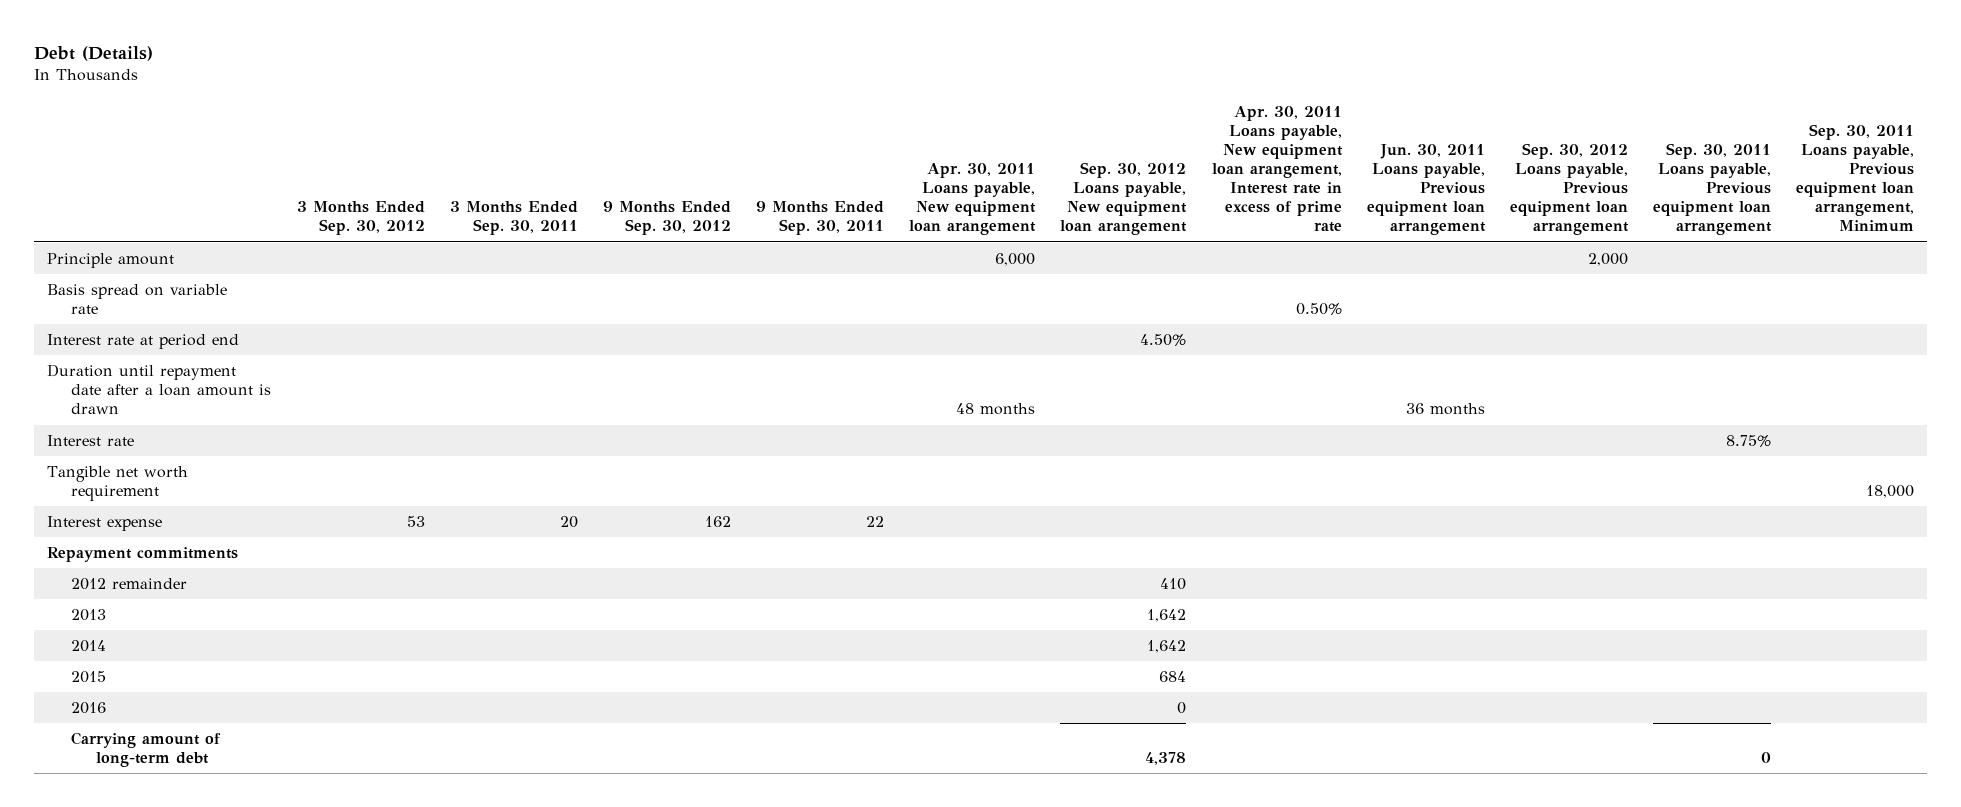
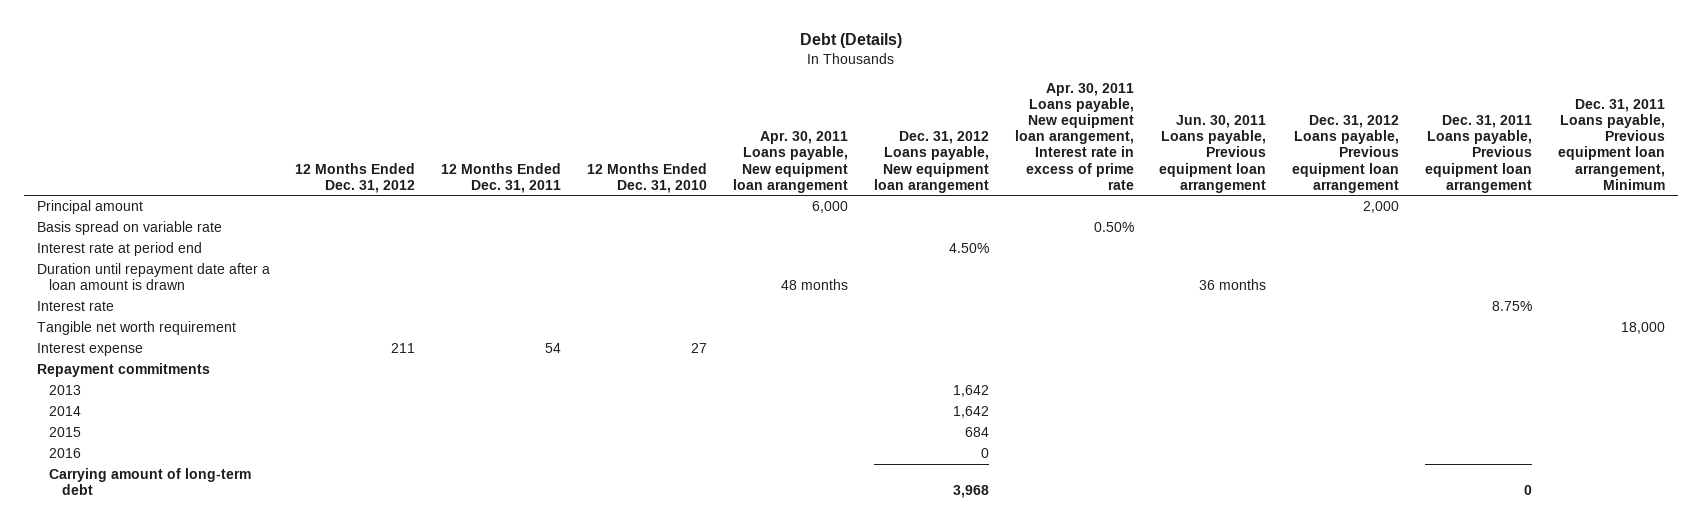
[296,201,425,236] 3 Months Ended Sep. 30, 2012 -> none
[449,201,578,236] 3 Months Ended Sep. 30, 2011 -> none
[602,201,731,236] 9 Months Ended Sep. 30, 2012 -> none
[756,201,885,236] 9 Months Ended Sep. 30, 2011 -> none
[1060,162,1188,236] Sep. 30, 2012 Loans payable, New equipment loan arangement -> none
[1509,143,1629,236] Sep. 30, 2012 Loans payable, Previous equipment loan arrangement -> none
[1653,143,1773,236] Sep. 30, 2011 Loans payable, Previous equipment loan arrangement -> none
[1796,124,1915,233] Sep. 30, 2011 Loans payable, Previous equipment loan arrangement, Minimum -> none
none -> [295,162,416,193] 12 Months Ended Dec. 31, 2012
none -> [441,162,562,193] 12 Months Ended Dec. 31, 2011
none -> [587,162,708,193] 12 Months Ended Dec. 31, 2010
none -> [873,131,989,193] Dec. 31, 2012 Loans payable, New equipment loan arangement
none -> [1292,115,1400,193] Dec. 31, 2012 Loans payable, Previous equipment loan arrangement
none -> [1425,115,1533,193] Dec. 31, 2011 Loans payable, Previous equipment loan arrangement
none -> [1557,98,1665,190] Dec. 31, 2011 Loans payable, Previous equipment loan arrangement, Minimum
[46,253,174,269] Principle amount -> [36,200,143,215] Principal amount
[71,578,188,591] 2012 remainder -> none

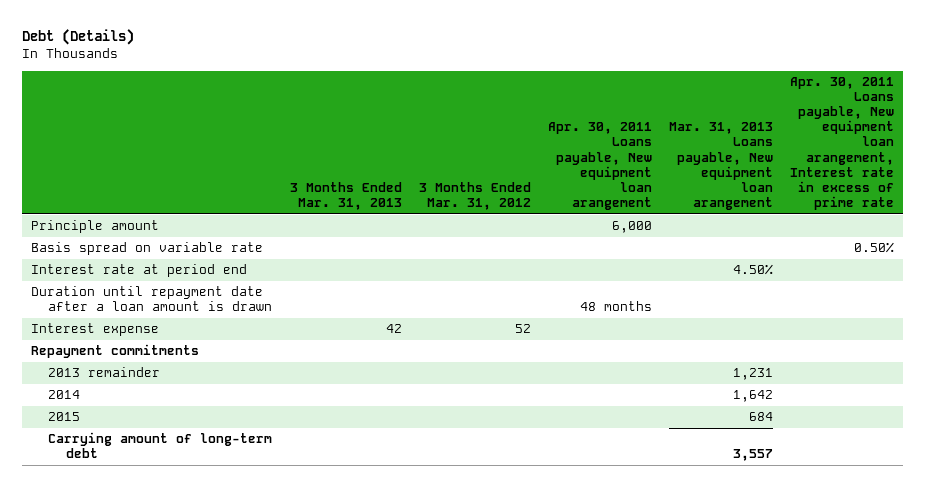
[295,162,416,193] 12 Months Ended Dec. 31, 2012 -> none
[441,162,562,193] 12 Months Ended Dec. 31, 2011 -> none
[587,162,708,193] 12 Months Ended Dec. 31, 2010 -> none
[873,131,989,193] Dec. 31, 2012 Loans payable, New equipment loan arangement -> none
[1159,115,1267,193] Jun. 30, 2011 Loans payable, Previous equipment loan arrangement -> none
[1292,115,1400,193] Dec. 31, 2012 Loans payable, Previous equipment loan arrangement -> none
[1425,115,1533,193] Dec. 31, 2011 Loans payable, Previous equipment loan arrangement -> none
[1557,98,1665,190] Dec. 31, 2011 Loans payable, Previous equipment loan arrangement, Minimum -> none
none -> [289,181,402,211] 3 Months Ended Mar. 31, 2013
none -> [418,181,531,211] 3 Months Ended Mar. 31, 2012
none -> [669,122,774,211] Mar. 31, 2013 Loans payable, New equipment loan arangement
[36,200,143,215] Principal amount -> [30,220,159,234] Principle amount
[36,301,114,312] Interest rate -> none
[36,321,236,336] Tangible net worth requirement -> none
[49,385,82,396] 2013 -> [48,367,161,378] 2013 remainder
[49,448,82,459] 2016 -> none

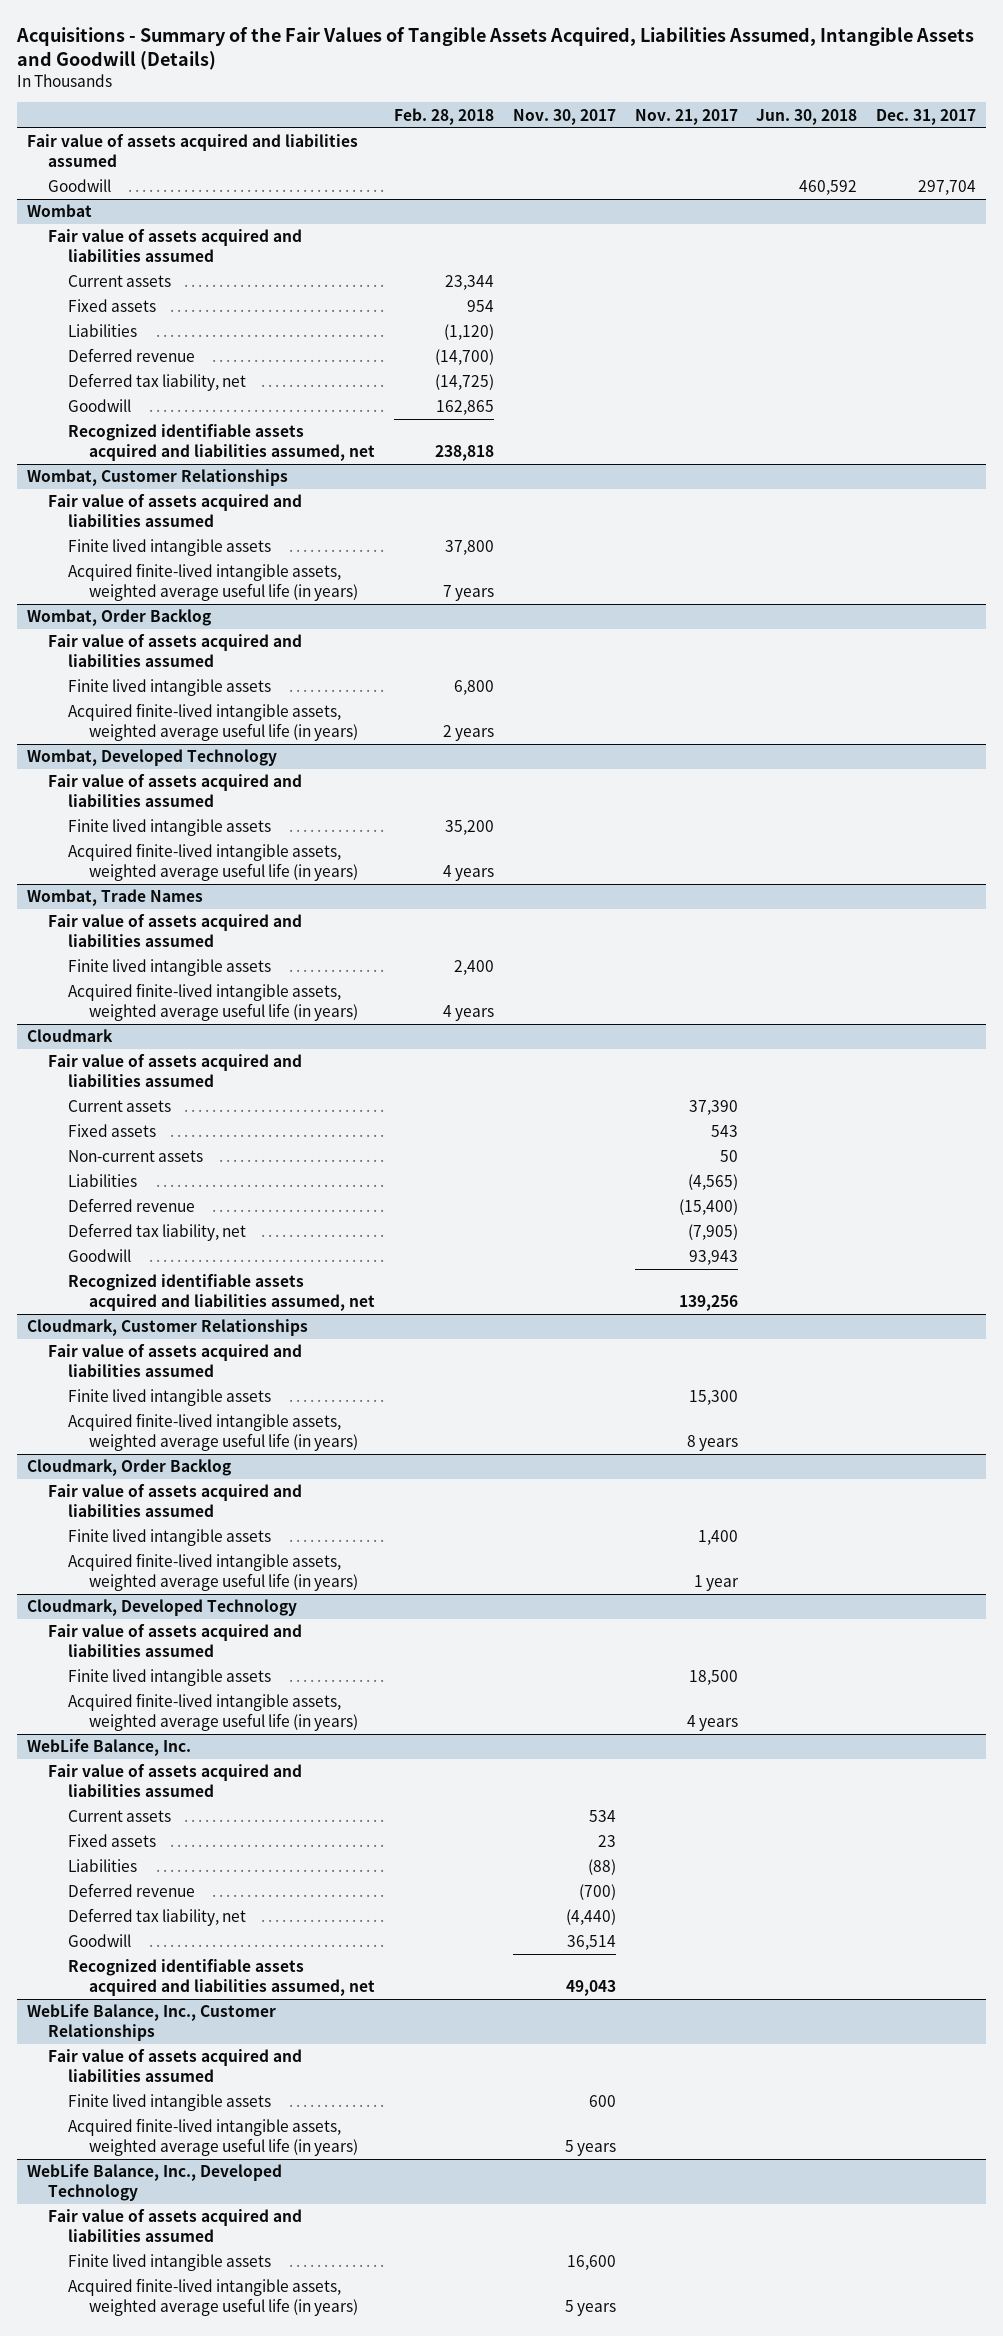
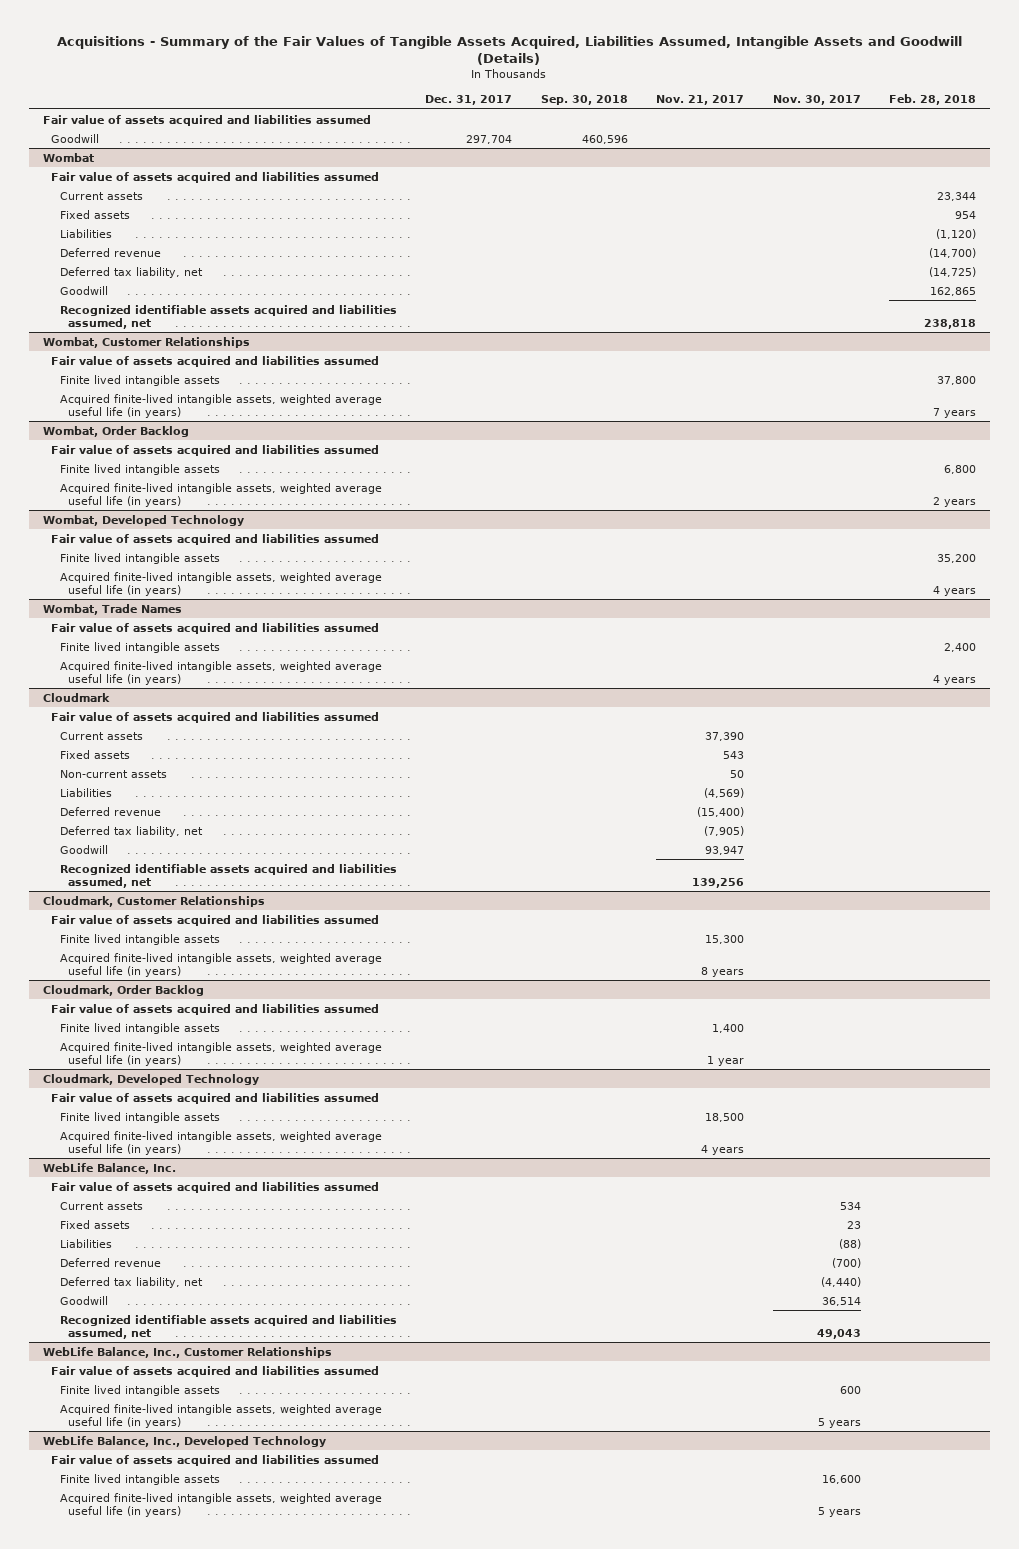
[756,108,858,125] Jun. 30, 2018 -> none
none -> [540,94,628,105] Sep. 30, 2018
[687,1174,738,1191] (4,565) -> [704,787,745,798] (4,569)
[688,1250,738,1266] 93,943 -> [705,845,745,855] 93,947

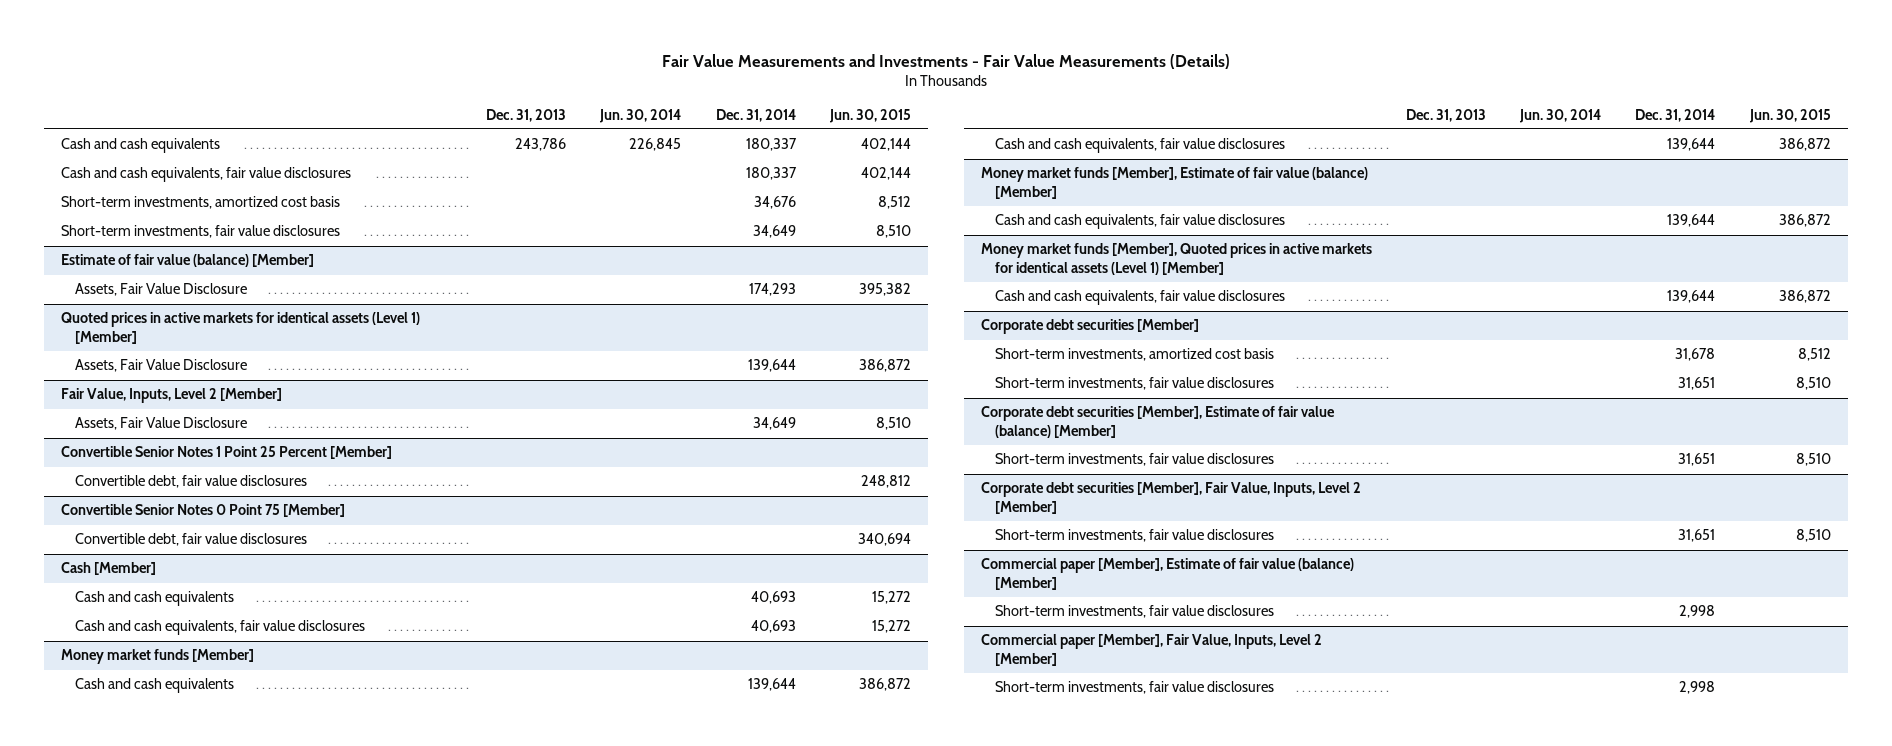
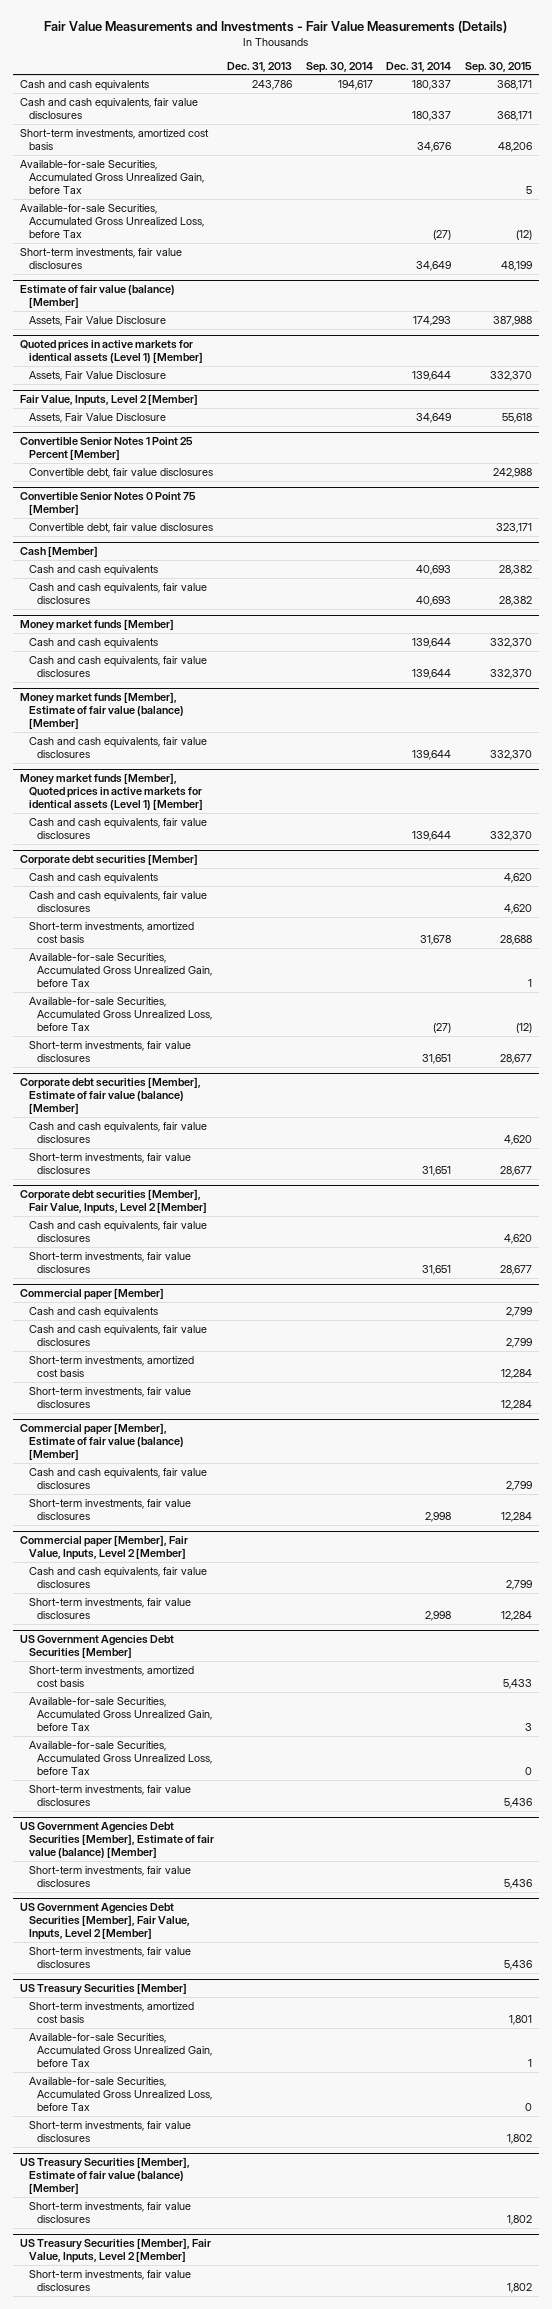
[599,108,682,123] Jun. 30, 2014 -> none
[828,108,911,123] Jun. 30, 2015 -> none
none -> [305,61,373,73] Sep. 30, 2014
none -> [465,61,533,73] Sep. 30, 2015
none -> [19,159,204,194] Available-for-sale Securities, Accumulated Gross Unrealized Gain, before Tax
none -> [19,203,204,238] Available-for-sale Securities, Accumulated Gross Unrealized Loss, before Tax
none -> [28,872,158,884] Cash and cash equivalents
none -> [28,890,207,912] Cash and cash equivalents, fair value disclosures
none -> [28,952,213,987] Available-for-sale Securities, Accumulated Gross Unrealized Gain, before Tax
none -> [28,996,213,1031] Available-for-sale Securities, Accumulated Gross Unrealized Loss, before Tax
none -> [28,1121,207,1143] Cash and cash equivalents, fair value disclosures
none -> [28,1220,207,1242] Cash and cash equivalents, fair value disclosures
none -> [19,1288,164,1301] Commercial paper [Member]
none -> [28,1306,158,1318] Cash and cash equivalents
none -> [28,1324,207,1346] Cash and cash equivalents, fair value disclosures
none -> [28,1355,194,1377] Short-term investments, amortized cost basis
none -> [28,1386,191,1408] Short-term investments, fair value disclosures
none -> [28,1467,207,1489] Cash and cash equivalents, fair value disclosures
none -> [28,1566,207,1588] Cash and cash equivalents, fair value disclosures
none -> [19,1635,174,1659] US Government Agencies Debt Securities [Member]
none -> [28,1665,194,1687] Short-term investments, amortized cost basis
none -> [28,1696,213,1731] Available-for-sale Securities, Accumulated Gross Unrealized Gain, before Tax
none -> [28,1740,213,1775] Available-for-sale Securities, Accumulated Gross Unrealized Loss, before Tax
none -> [28,1784,191,1806] Short-term investments, fair value disclosures
none -> [19,1822,214,1859] US Government Agencies Debt Securities [Member], Estimate of fair value (balance) [Member]
none -> [28,1865,191,1887] Short-term investments, fair value disclosures
none -> [19,1903,190,1941] US Government Agencies Debt Securities [Member], Fair Value, Inputs, Level 2 [Member]
none -> [28,1946,191,1968] Short-term investments, fair value disclosures
none -> [19,1983,187,1996] US Treasury Securities [Member]
none -> [28,2001,194,2023] Short-term investments, amortized cost basis
none -> [28,2032,213,2067] Available-for-sale Securities, Accumulated Gross Unrealized Gain, before Tax
none -> [28,2076,213,2111] Available-for-sale Securities, Accumulated Gross Unrealized Loss, before Tax
none -> [28,2120,191,2142] Short-term investments, fair value disclosures
none -> [19,2157,190,2195] US Treasury Securities [Member], Estimate of fair value (balance) [Member]
none -> [28,2201,191,2223] Short-term investments, fair value disclosures
none -> [19,2238,211,2264] US Treasury Securities [Member], Fair Value, Inputs, Level 2 [Member]
none -> [28,2269,191,2291] Short-term investments, fair value disclosures

